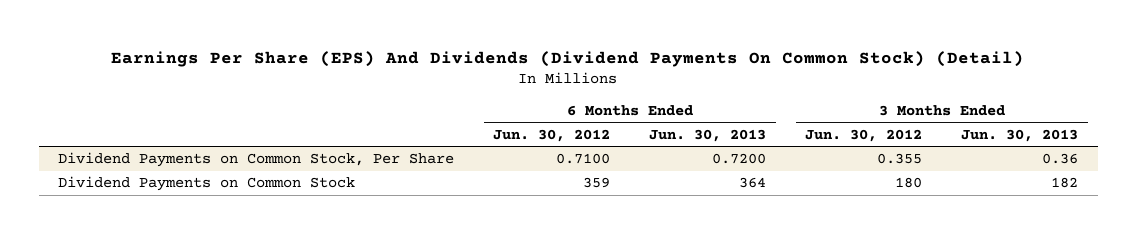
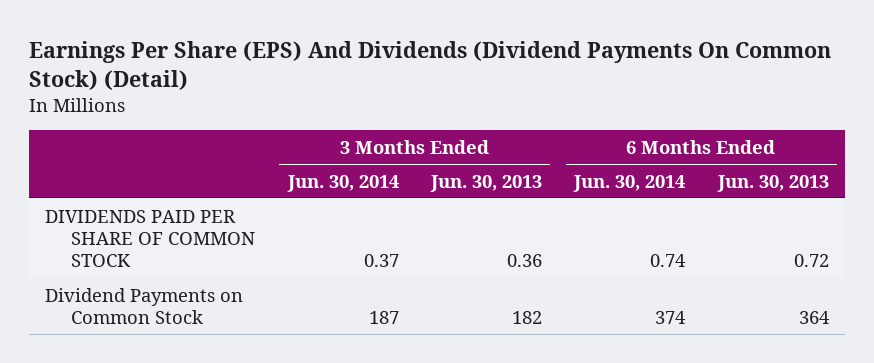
[493,128,611,142] Jun. 30, 2012 -> none
[805,128,923,142] Jun. 30, 2012 -> none
none -> [286,174,399,192] Jun. 30, 2014
none -> [573,174,686,192] Jun. 30, 2014
[58,152,455,168] Dividend Payments on Common Stock, Per Share -> [45,209,256,268] DIVIDENDS PAID PER SHARE OF COMMON STOCK
[712,153,767,165] 0.7200 -> [793,254,829,268] 0.72

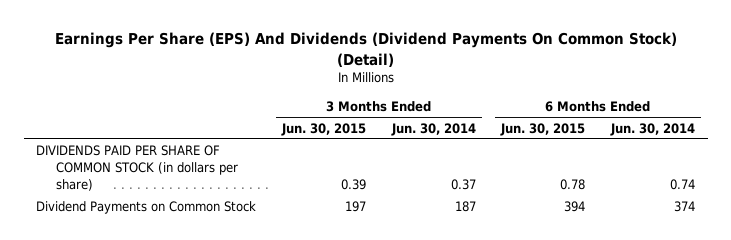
[429,174,542,192] Jun. 30, 2013 -> none
[716,174,829,192] Jun. 30, 2013 -> none
none -> [281,122,367,136] Jun. 30, 2015
none -> [500,122,586,136] Jun. 30, 2015
[45,209,256,268] DIVIDENDS PAID PER SHARE OF COMMON STOCK -> [36,144,239,191] DIVIDENDS PAID PER SHARE OF COMMON STOCK (in dollars per share)

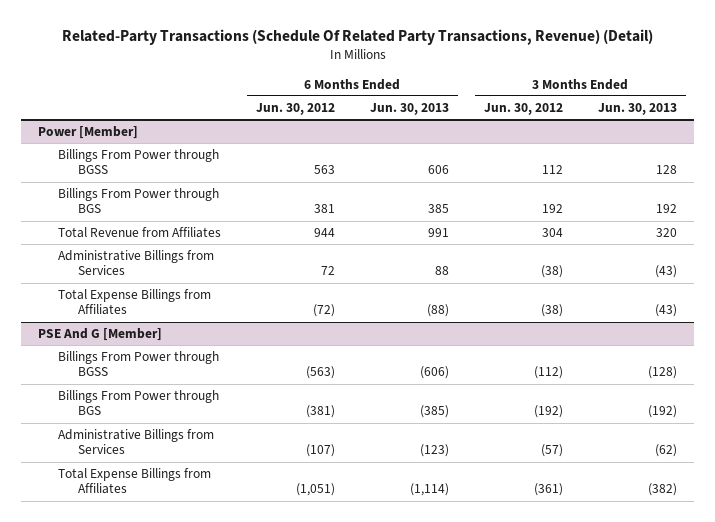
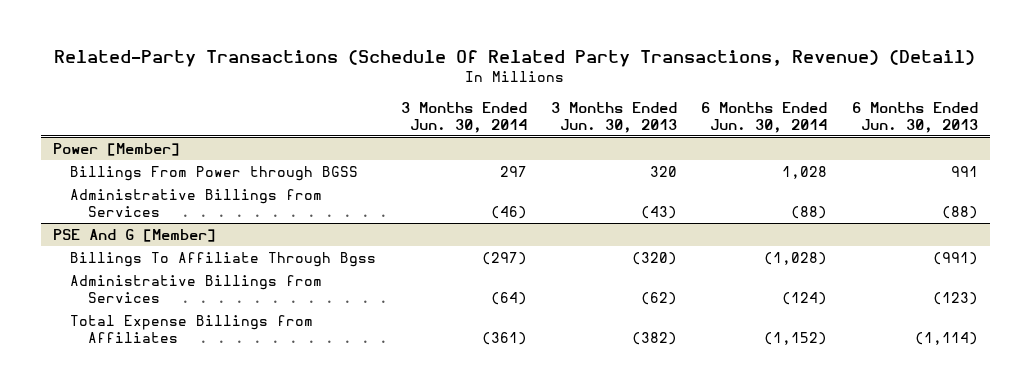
[255,102,335,115] Jun. 30, 2012 -> none
[483,102,563,115] Jun. 30, 2012 -> none
none -> [400,101,527,133] 3 Months Ended Jun. 30, 2014
none -> [701,101,828,133] 6 Months Ended Jun. 30, 2014
[57,188,219,214] Billings From Power through BGS -> none
[57,227,221,239] Total Revenue from Affiliates -> none
[57,289,211,316] Total Expense Billings from Affiliates -> none
[427,165,449,175] 606 -> [950,165,978,177] 991
[655,165,677,175] 128 -> [650,165,678,177] 320
[434,266,449,276] 88 -> [941,206,978,220] (88)
[57,390,219,416] Billings From Power through BGS -> none
[57,351,219,377] Billings From Power through BGSS -> [70,251,377,267] Billings To Affiliate Through Bgss
[419,366,449,380] (606) -> [932,251,978,265] (991)
[647,366,677,380] (128) -> [632,251,678,265] (320)

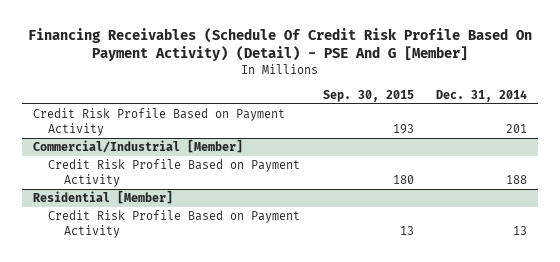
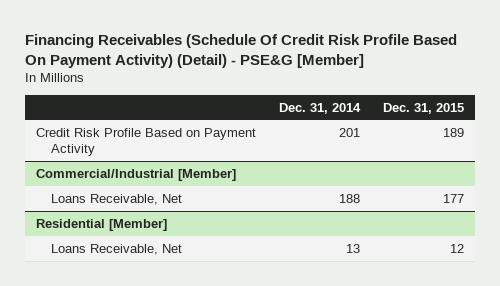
[28,28,533,62] Financing Receivables (Schedule Of Credit Risk Profile Based On Payment Activity) (Detail) - PSE And G [Member] -> [24,33,457,68] Financing Receivables (Schedule Of Credit Risk Profile Based On Payment Activity) (Detail) - PSE&G [Member]
[322,89,414,102] Sep. 30, 2015 -> none
none -> [382,102,464,114] Dec. 31, 2015
[48,159,301,187] Credit Risk Profile Based on Payment Activity -> [51,193,183,205] Loans Receivable, Net
[48,210,301,238] Credit Risk Profile Based on Payment Activity -> [51,243,183,255] Loans Receivable, Net

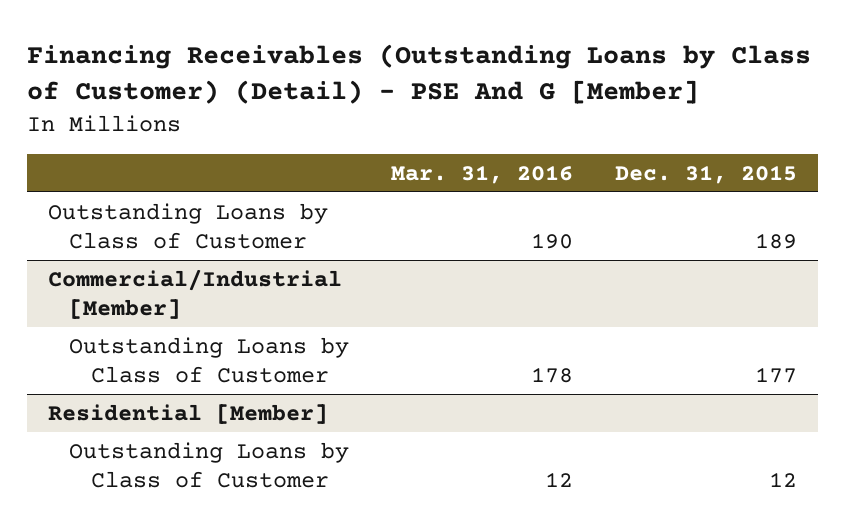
[24,33,457,68] Financing Receivables (Schedule Of Credit Risk Profile Based On Payment Activity) (Detail) - PSE&G [Member] -> [26,44,811,105] Financing Receivables (Outstanding Loans by Class of Customer) (Detail) - PSE And G [Member]
[279,102,362,114] Dec. 31, 2014 -> none
none -> [391,164,574,184] Mar. 31, 2016
[36,127,257,157] Credit Risk Profile Based on Payment Activity -> [47,202,328,249] Outstanding Loans by Class of Customer
[51,193,183,205] Loans Receivable, Net -> [69,336,350,383] Outstanding Loans by Class of Customer
[51,243,183,255] Loans Receivable, Net -> [69,441,350,488] Outstanding Loans by Class of Customer

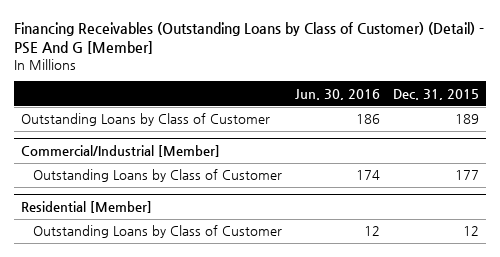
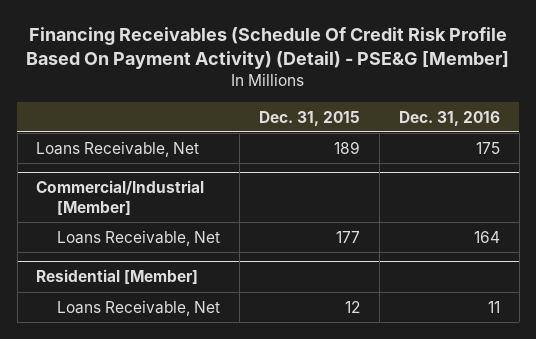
[14,22,485,55] Financing Receivables (Outstanding Loans by Class of Customer) (Detail) - PSE And G [Member] -> [26,27,510,70] Financing Receivables (Schedule Of Credit Risk Profile Based On Payment Activity) (Detail) - PSE&G [Member]
[295,88,381,100] Jun. 30, 2016 -> none
none -> [398,110,500,126] Dec. 31, 2016
[20,113,270,127] Outstanding Loans by Class of Customer -> [36,140,200,157] Loans Receivable, Net
[33,169,283,183] Outstanding Loans by Class of Customer -> [57,229,221,246] Loans Receivable, Net
[33,225,283,239] Outstanding Loans by Class of Customer -> [57,299,221,316] Loans Receivable, Net

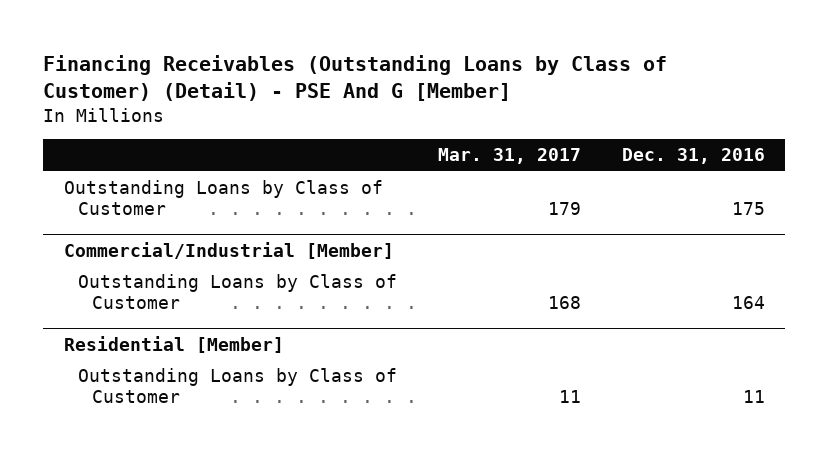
[26,27,510,70] Financing Receivables (Schedule Of Credit Risk Profile Based On Payment Activity) (Detail) - PSE&G [Member] -> [43,54,668,101] Financing Receivables (Outstanding Loans by Class of Customer) (Detail) - PSE And G [Member]
[258,110,360,126] Dec. 31, 2015 -> none
none -> [437,148,581,165] Mar. 31, 2017
[36,140,200,157] Loans Receivable, Net -> [63,180,383,215] Outstanding Loans by Class of Customer
[57,229,221,246] Loans Receivable, Net -> [77,274,397,309] Outstanding Loans by Class of Customer
[57,299,221,316] Loans Receivable, Net -> [77,368,397,403] Outstanding Loans by Class of Customer

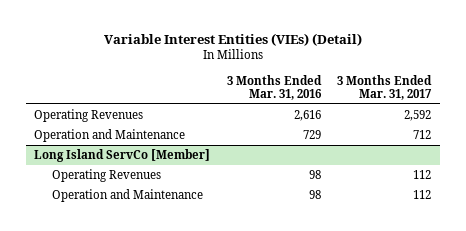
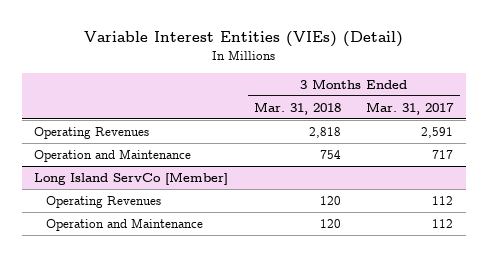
[226,74,322,100] 3 Months Ended Mar. 31, 2016 -> none
none -> [253,101,341,115] Mar. 31, 2018
[404,110,432,122] 2,592 -> [421,126,454,138] 2,591
[413,130,432,140] 712 -> [432,149,454,159] 717

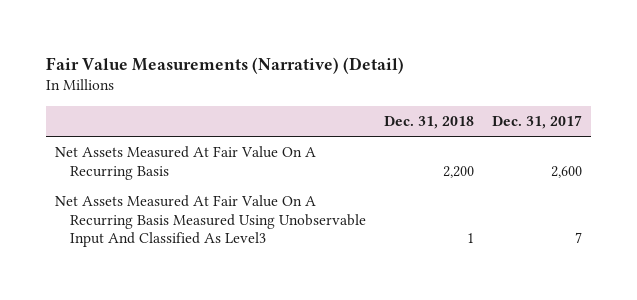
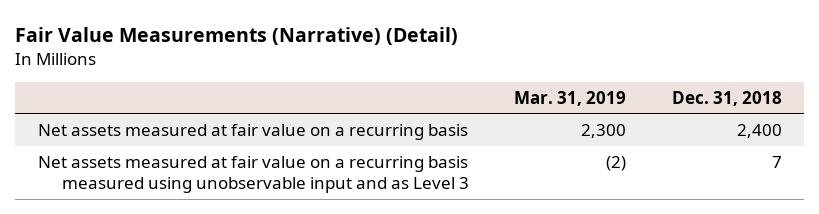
[492,114,583,129] Dec. 31, 2017 -> none
none -> [514,90,627,106] Mar. 31, 2019
[54,146,316,180] Net Assets Measured At Fair Value On A Recurring Basis -> [37,123,468,140] Net assets measured at fair value on a recurring basis
[443,165,475,178] 2,200 -> [736,123,782,138] 2,400
[54,195,367,248] Net Assets Measured At Fair Value On A Recurring Basis Measured Using Unobservable Input And Classified As Level3 -> [37,155,469,194] Net assets measured at fair value on a recurring basis measured using unobservable input and as Level 3
[467,233,475,244] 1 -> [771,155,782,168] 7

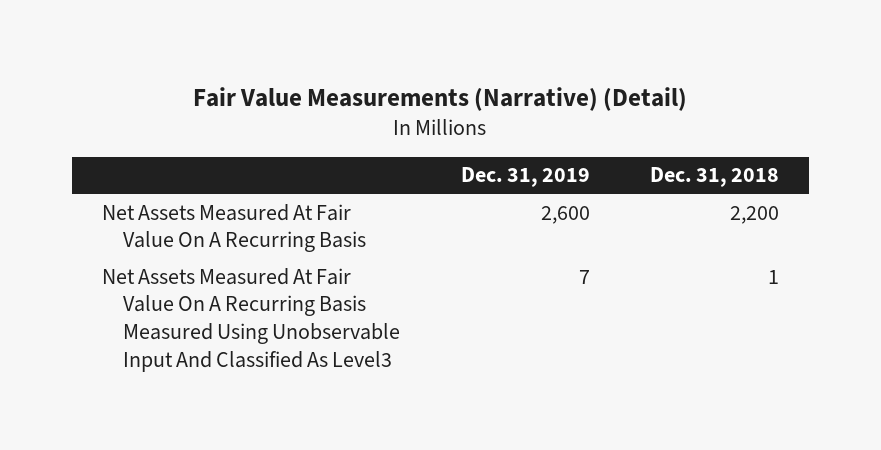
[514,90,627,106] Mar. 31, 2019 -> none
none -> [460,167,590,188] Dec. 31, 2019
[37,123,468,140] Net assets measured at fair value on a recurring basis -> [101,203,366,253] Net Assets Measured At Fair Value On A Recurring Basis
[736,123,782,138] 2,400 -> [730,205,780,224] 2,200
[37,155,469,194] Net assets measured at fair value on a recurring basis measured using unobservable input and as Level 3 -> [101,267,400,372] Net Assets Measured At Fair Value On A Recurring Basis Measured Using Unobservable Input And Classified As Level3
[771,155,782,168] 7 -> [768,269,780,284] 1

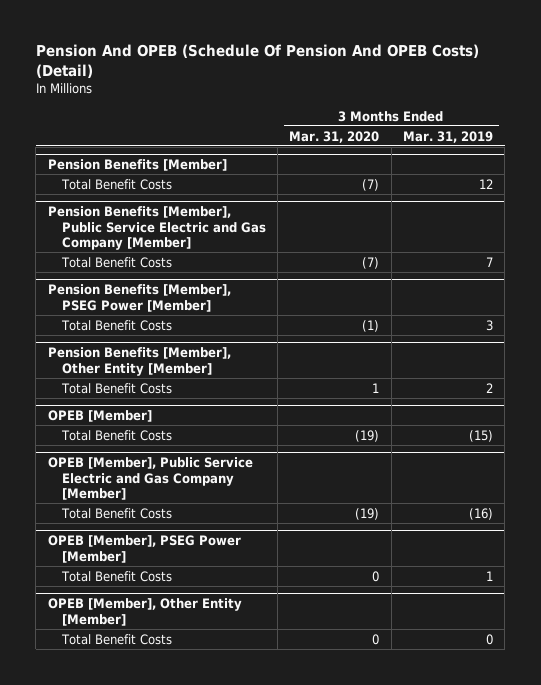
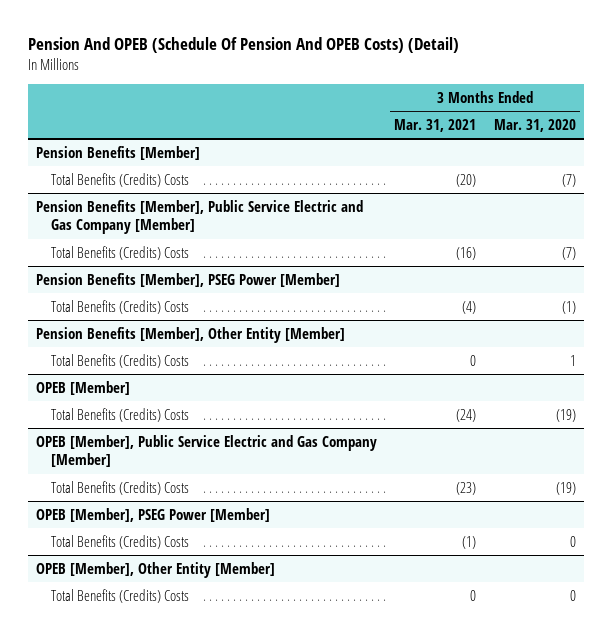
[403,130,494,143] Mar. 31, 2019 -> none
none -> [394,119,477,133] Mar. 31, 2021
[60,178,172,190] Total Benefit Costs -> [50,172,189,187] Total Benefits (Credits) Costs
[60,256,172,268] Total Benefit Costs -> [50,245,189,260] Total Benefits (Credits) Costs
[60,319,172,331] Total Benefit Costs -> [50,299,189,314] Total Benefits (Credits) Costs
[60,382,172,394] Total Benefit Costs -> [50,353,189,368] Total Benefits (Credits) Costs
[60,429,172,441] Total Benefit Costs -> [50,407,189,422] Total Benefits (Credits) Costs
[60,507,172,519] Total Benefit Costs -> [50,480,189,495] Total Benefits (Credits) Costs
[60,570,172,582] Total Benefit Costs -> [50,534,189,549] Total Benefits (Credits) Costs
[60,633,172,645] Total Benefit Costs -> [50,588,189,603] Total Benefits (Credits) Costs

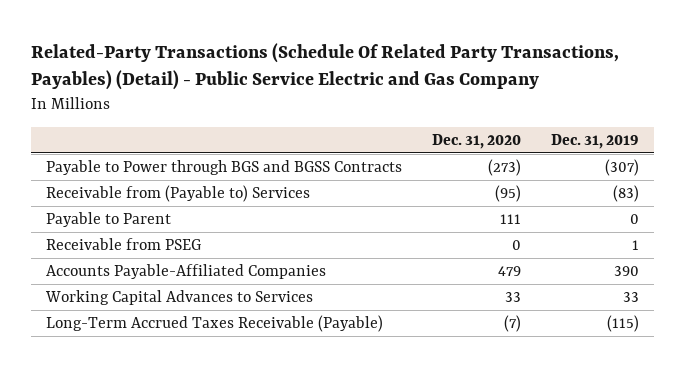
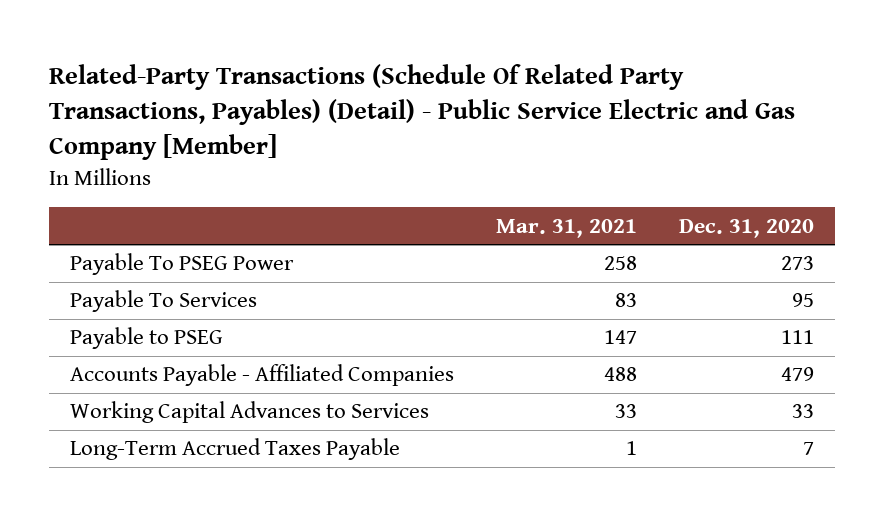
[30,42,619,91] Related-Party Transactions (Schedule Of Related Party Transactions, Payables) (Detail) - Public Service Electric and Gas Company -> [48,63,795,160] Related-Party Transactions (Schedule Of Related Party Transactions, Payables) (Detail) - Public Service Electric and Gas Company [Member]
[551,133,640,149] Dec. 31, 2019 -> none
none -> [495,218,637,238] Mar. 31, 2021
[45,237,201,250] Receivable from PSEG -> none
[45,159,402,175] Payable to Power through BGS and BGSS Contracts -> [69,253,294,276] Payable To PSEG Power
[487,158,521,176] (273) -> [781,256,815,271] 273
[45,184,310,202] Receivable from (Payable to) Services -> [69,290,257,313] Payable To Services
[494,184,521,202] (95) -> [792,293,815,308] 95
[45,211,171,227] Payable to Parent -> [69,327,223,350] Payable to PSEG
[45,263,326,279] Accounts Payable-Affiliated Companies -> [69,364,454,387] Accounts Payable - Affiliated Companies
[45,314,383,332] Long-Term Accrued Taxes Receivable (Payable) -> [69,438,400,461] Long-Term Accrued Taxes Payable
[503,314,521,332] (7) -> [803,442,815,456] 7

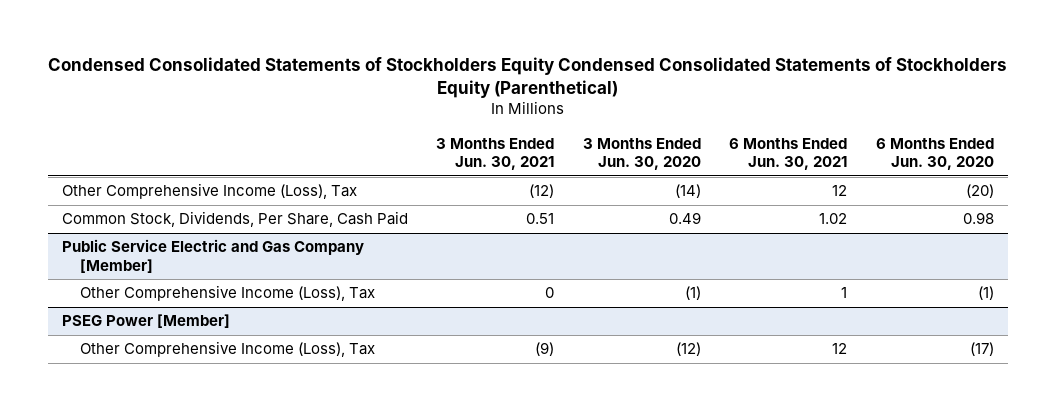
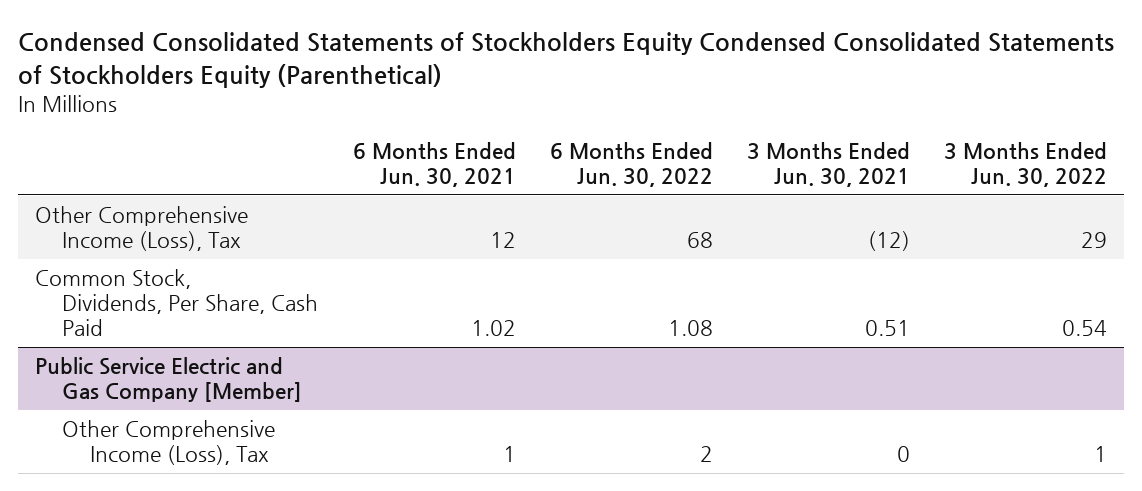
[582,137,701,171] 3 Months Ended Jun. 30, 2020 -> none
[875,137,994,171] 6 Months Ended Jun. 30, 2020 -> none
none -> [549,142,713,188] 6 Months Ended Jun. 30, 2022
none -> [944,142,1108,188] 3 Months Ended Jun. 30, 2022
[61,314,230,329] PSEG Power [Member] -> none
[80,341,376,358] Other Comprehensive Income (Loss), Tax -> none

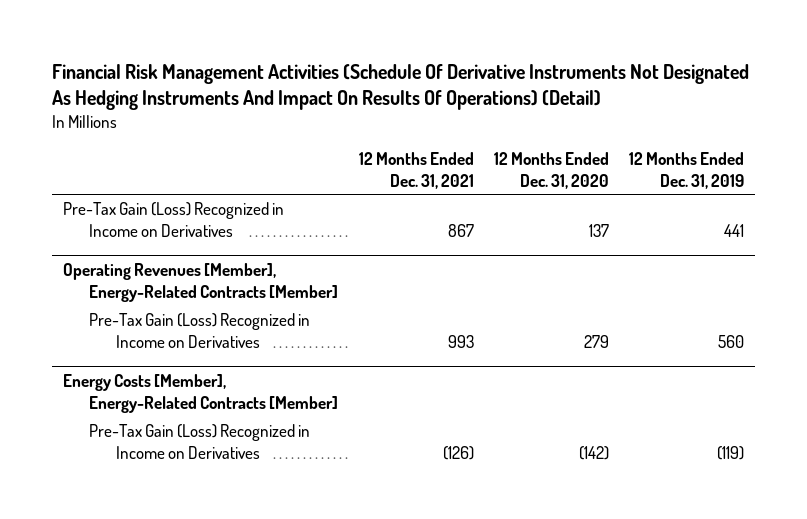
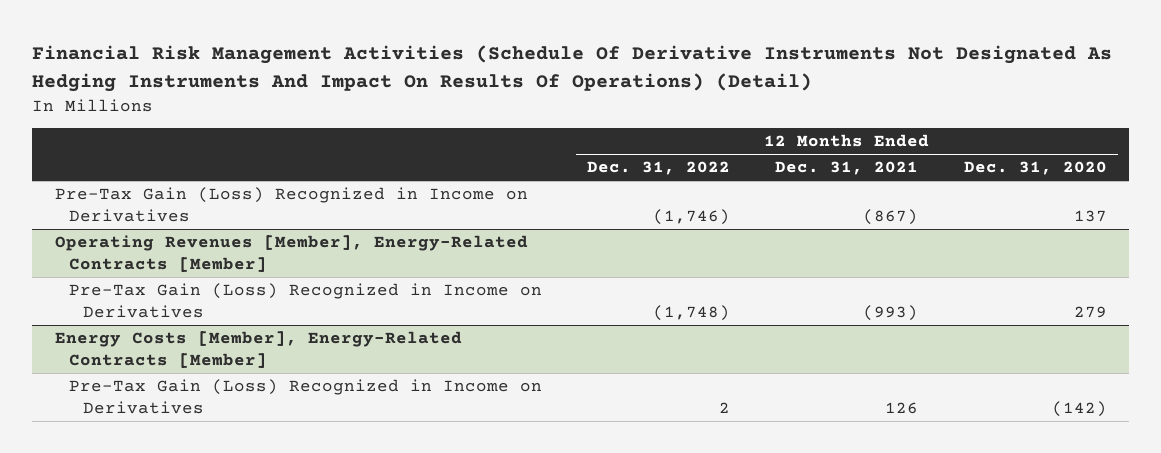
[629,151,745,189] 12 Months Ended Dec. 31, 2019 -> none
none -> [586,161,730,176] Dec. 31, 2022
[447,223,474,237] 867 -> [863,208,919,225] (867)
[447,334,474,348] 993 -> [863,304,919,321] (993)
[442,445,474,460] (126) -> [885,401,919,414] 126

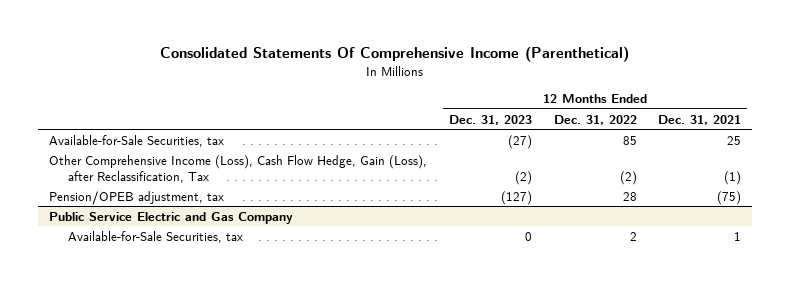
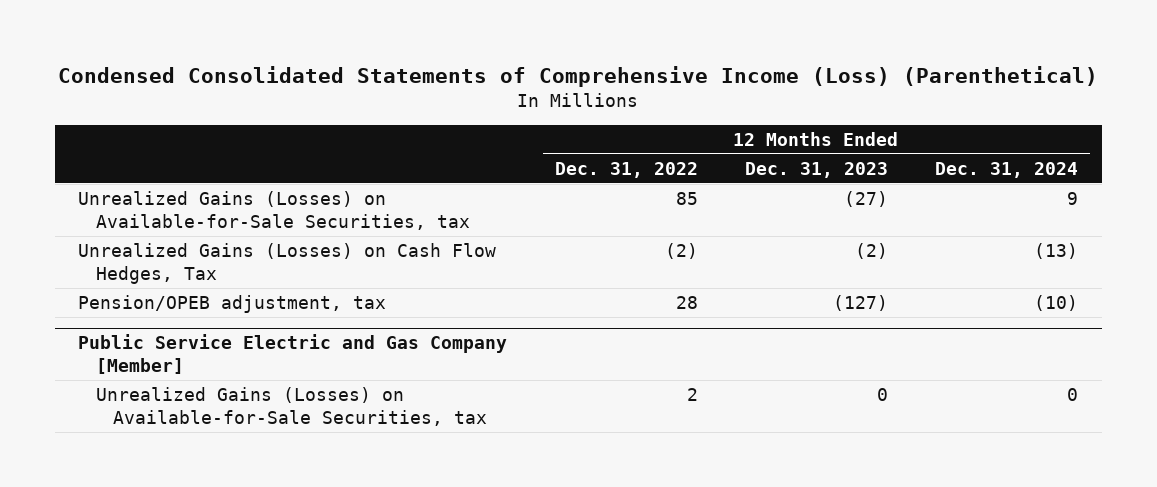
[160,46,630,63] Consolidated Statements Of Comprehensive Income (Parenthetical) -> [58,65,1099,87] Condensed Consolidated Statements of Comprehensive Income (Loss) (Parenthetical)
[658,114,742,125] Dec. 31, 2021 -> none
none -> [935,161,1079,178] Dec. 31, 2024
[48,134,224,147] Available-for-Sale Securities, tax -> [78,190,470,230] Unrealized Gains (Losses) on Available-for-Sale Securities, tax
[48,154,427,183] Other Comprehensive Income (Loss), Cash Flow Hedge, Gain (Loss), after Reclassification, Tax -> [78,242,497,284] Unrealized Gains (Losses) on Cash Flow Hedges, Tax
[48,211,293,224] Public Service Electric and Gas Company -> [78,334,508,375] Public Service Electric and Gas Company [Member]
[67,230,243,243] Available-for-Sale Securities, tax -> [95,386,487,426] Unrealized Gains (Losses) on Available-for-Sale Securities, tax

